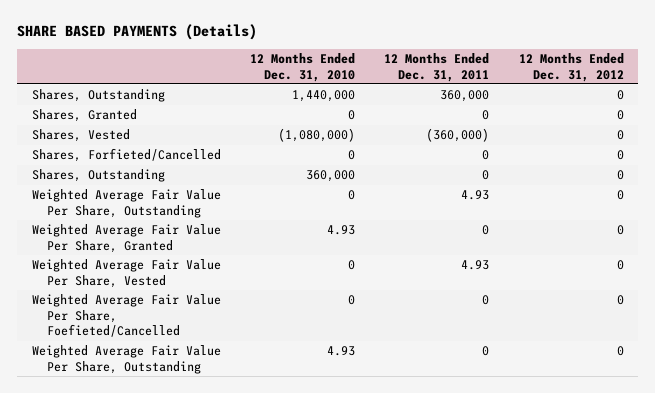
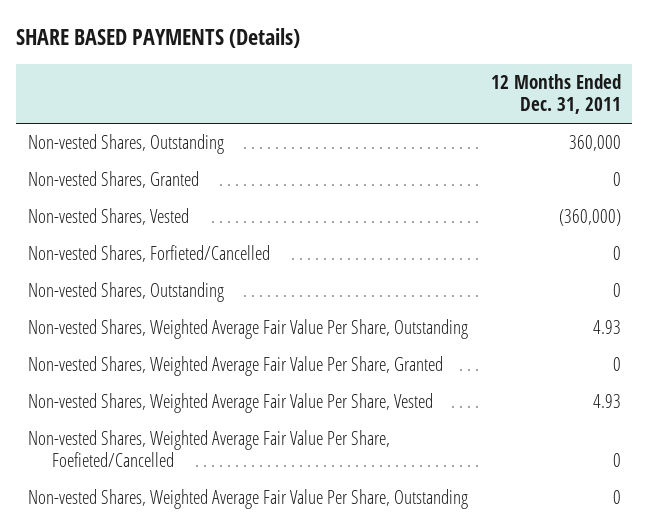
[250,53,356,82] 12 Months Ended Dec. 31, 2010 -> none
[518,53,624,82] 12 Months Ended Dec. 31, 2012 -> none
[31,89,165,103] Shares, Outstanding -> [27,134,224,155] Non-vested Shares, Outstanding
[31,109,137,123] Shares, Granted -> [27,171,199,189] Non-vested Shares, Granted
[31,129,130,143] Shares, Vested -> [27,208,189,226] Non-vested Shares, Vested
[31,148,221,163] Shares, Forfieted/Cancelled -> [27,245,270,263] Non-vested Shares, Forfieted/Cancelled
[31,169,165,183] Shares, Outstanding -> [27,282,224,303] Non-vested Shares, Outstanding
[31,189,221,218] Weighted Average Fair Value Per Share, Outstanding -> [27,319,468,340] Non-vested Shares, Weighted Average Fair Value Per Share, Outstanding
[31,224,221,253] Weighted Average Fair Value Per Share, Granted -> [27,356,443,377] Non-vested Shares, Weighted Average Fair Value Per Share, Granted
[31,259,221,288] Weighted Average Fair Value Per Share, Vested -> [27,393,433,414] Non-vested Shares, Weighted Average Fair Value Per Share, Vested
[31,294,221,338] Weighted Average Fair Value Per Share, Foefieted/Cancelled -> [27,430,390,468] Non-vested Shares, Weighted Average Fair Value Per Share, Foefieted/Cancelled
[31,345,221,374] Weighted Average Fair Value Per Share, Outstanding -> [27,489,468,510] Non-vested Shares, Weighted Average Fair Value Per Share, Outstanding

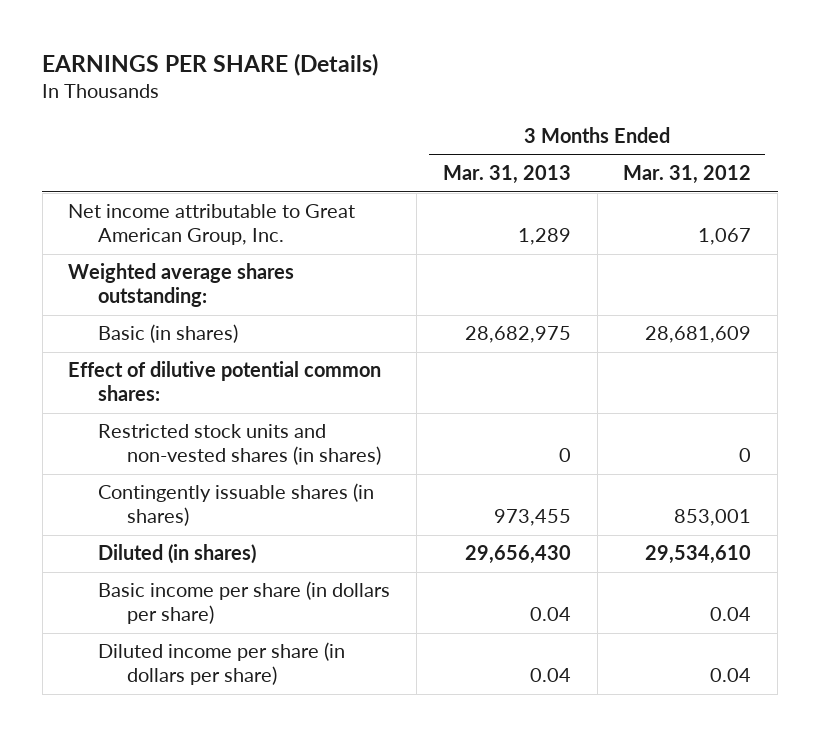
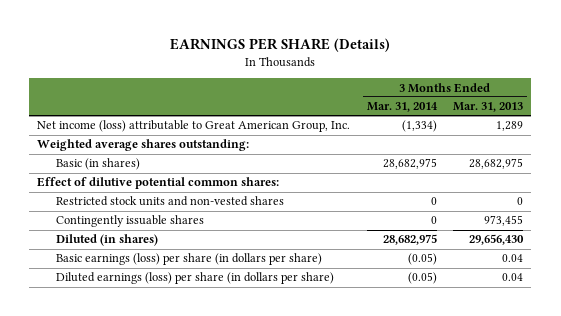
[623,165,752,185] Mar. 31, 2012 -> none
none -> [366,102,438,113] Mar. 31, 2014
[68,204,356,246] Net income attributable to Great American Group, Inc. -> [37,120,351,133] Net income (loss) attributable to Great American Group, Inc.
[97,424,381,466] Restricted stock units and non-vested shares (in shares) -> [55,196,284,207] Restricted stock units and non-vested shares
[97,483,374,527] Contingently issuable shares (in shares) -> [55,215,204,228] Contingently issuable shares
[97,581,390,625] Basic income per share (in dollars per share) -> [55,253,322,266] Basic earnings (loss) per share (in dollars per share)
[97,642,345,686] Diluted income per share (in dollars per share) -> [55,272,334,285] Diluted earnings (loss) per share (in dollars per share)

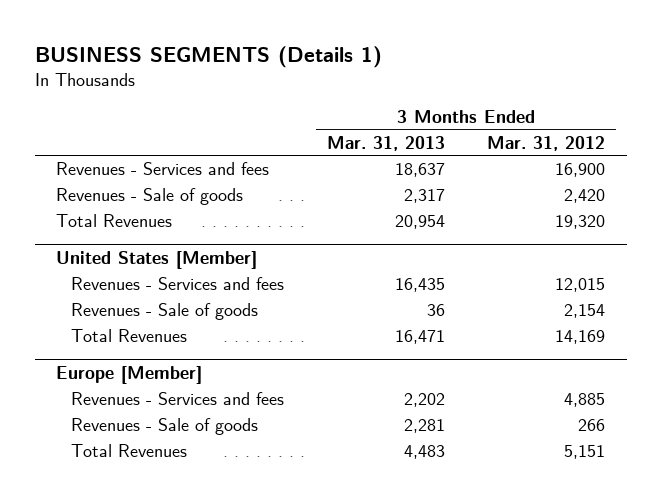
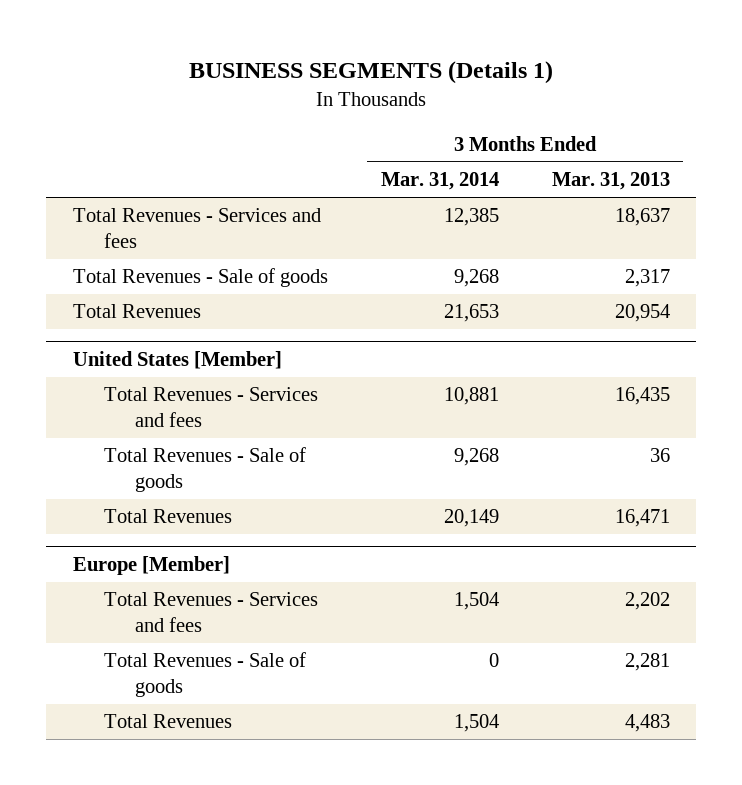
[487,135,606,151] Mar. 31, 2012 -> none
none -> [380,172,499,191] Mar. 31, 2014
[55,162,269,176] Revenues - Services and fees -> [72,208,321,249] Total Revenues - Services and fees
[55,188,243,206] Revenues - Sale of goods -> [72,268,328,288] Total Revenues - Sale of goods
[71,277,285,291] Revenues - Services and fees -> [103,387,318,428] Total Revenues - Services and fees
[71,303,259,321] Revenues - Sale of goods -> [103,447,306,493] Total Revenues - Sale of goods
[71,392,285,406] Revenues - Services and fees -> [103,592,318,633] Total Revenues - Services and fees
[71,418,259,436] Revenues - Sale of goods -> [103,652,306,698] Total Revenues - Sale of goods

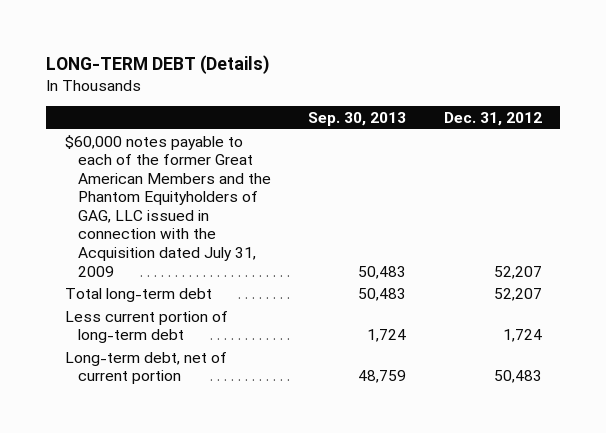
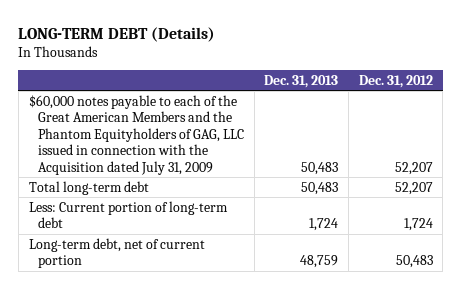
[308,111,407,126] Sep. 30, 2013 -> none
none -> [264,74,339,88] Dec. 31, 2013
[64,134,272,277] $60,000 notes payable to each of the former Great American Members and the Phantom Equityholders of GAG, LLC issued in connection with the Acquisition dated July 31, 2009 -> [28,94,245,175] $60,000 notes payable to each of the Great American Members and the Phantom Equityholders of GAG, LLC issued in connection with the Acquisition dated July 31, 2009
[64,310,228,344] Less current portion of long-term debt -> [28,200,228,229] Less: Current portion of long-term debt

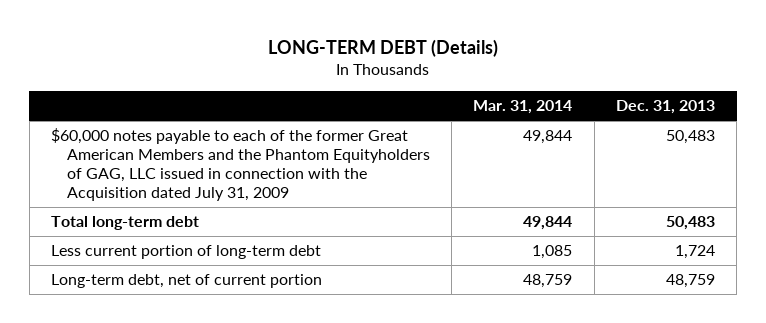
[358,74,433,88] Dec. 31, 2012 -> none
none -> [473,100,573,115] Mar. 31, 2014
[28,94,245,175] $60,000 notes payable to each of the Great American Members and the Phantom Equityholders of GAG, LLC issued in connection with the Acquisition dated July 31, 2009 -> [50,128,430,202] $60,000 notes payable to each of the former Great American Members and the Phantom Equityholders of GAG, LLC issued in connection with the Acquisition dated July 31, 2009
[28,200,228,229] Less: Current portion of long-term debt -> [50,245,321,260] Less current portion of long-term debt

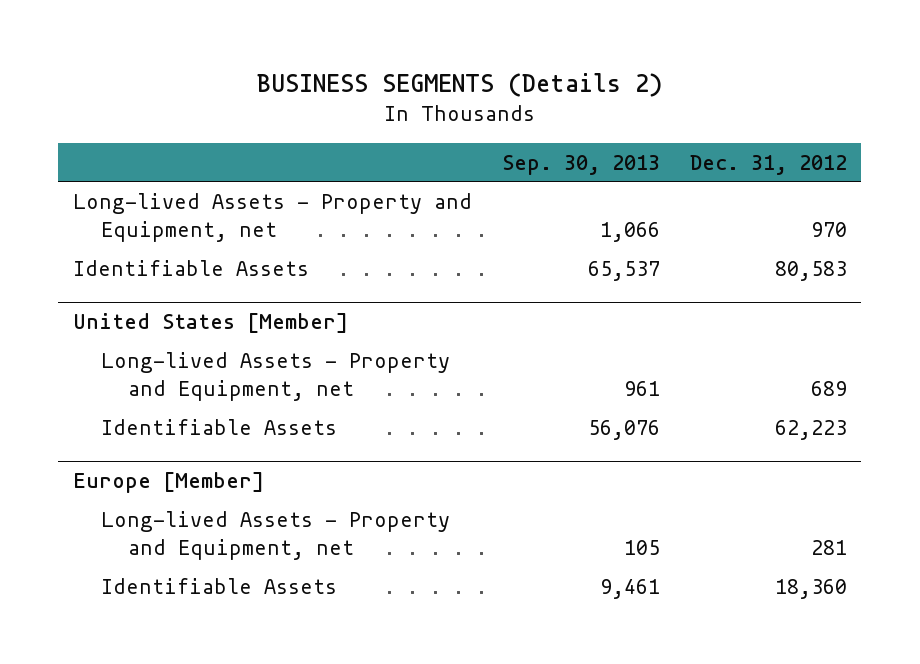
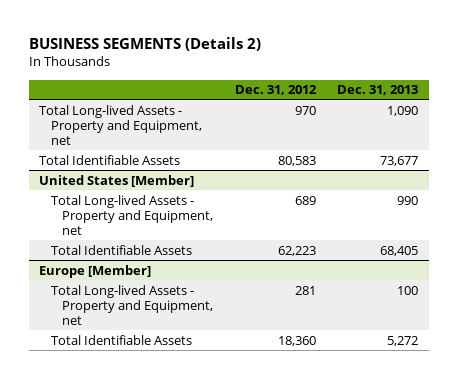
[501,154,660,175] Sep. 30, 2013 -> none
none -> [337,85,419,96] Dec. 31, 2013
[73,192,473,242] Long-lived Assets - Property and Equipment, net -> [39,104,202,146] Total Long-lived Assets - Property and Equipment, net
[73,259,310,276] Identifiable Assets -> [39,154,181,165] Total Identifiable Assets
[100,351,450,401] Long-lived Assets - Property and Equipment, net -> [50,194,214,236] Total Long-lived Assets - Property and Equipment, net
[100,418,337,435] Identifiable Assets -> [50,244,192,255] Total Identifiable Assets
[100,510,450,560] Long-lived Assets - Property and Equipment, net -> [50,284,214,326] Total Long-lived Assets - Property and Equipment, net
[100,577,337,594] Identifiable Assets -> [50,334,192,345] Total Identifiable Assets

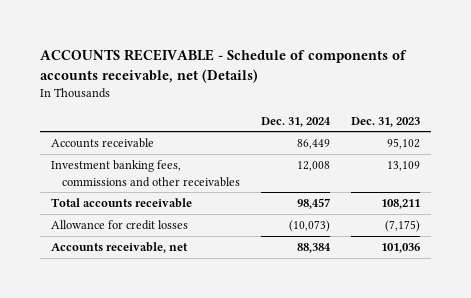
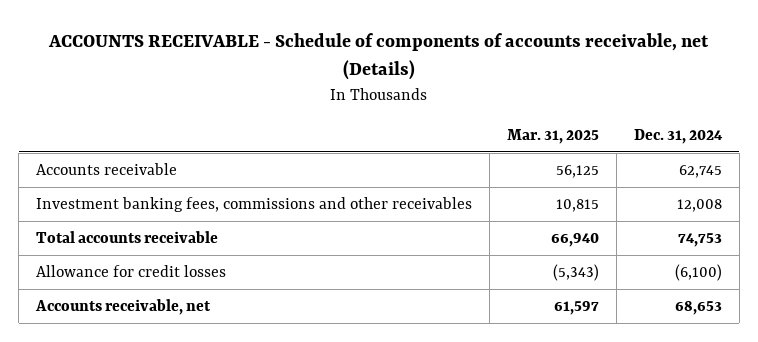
[351,116,421,127] Dec. 31, 2023 -> none
none -> [506,128,599,144] Mar. 31, 2025
[297,139,331,150] 86,449 -> [678,165,722,179] 62,745
[297,198,331,210] 98,457 -> [677,233,722,248] 74,753
[289,220,331,233] (10,073) -> [674,264,722,282] (6,100)
[297,243,332,254] 88,384 -> [674,301,722,316] 68,653

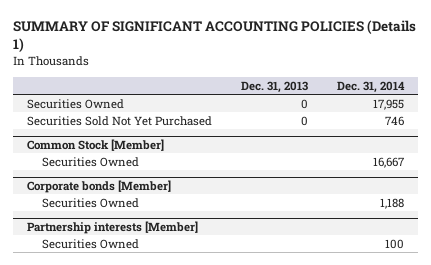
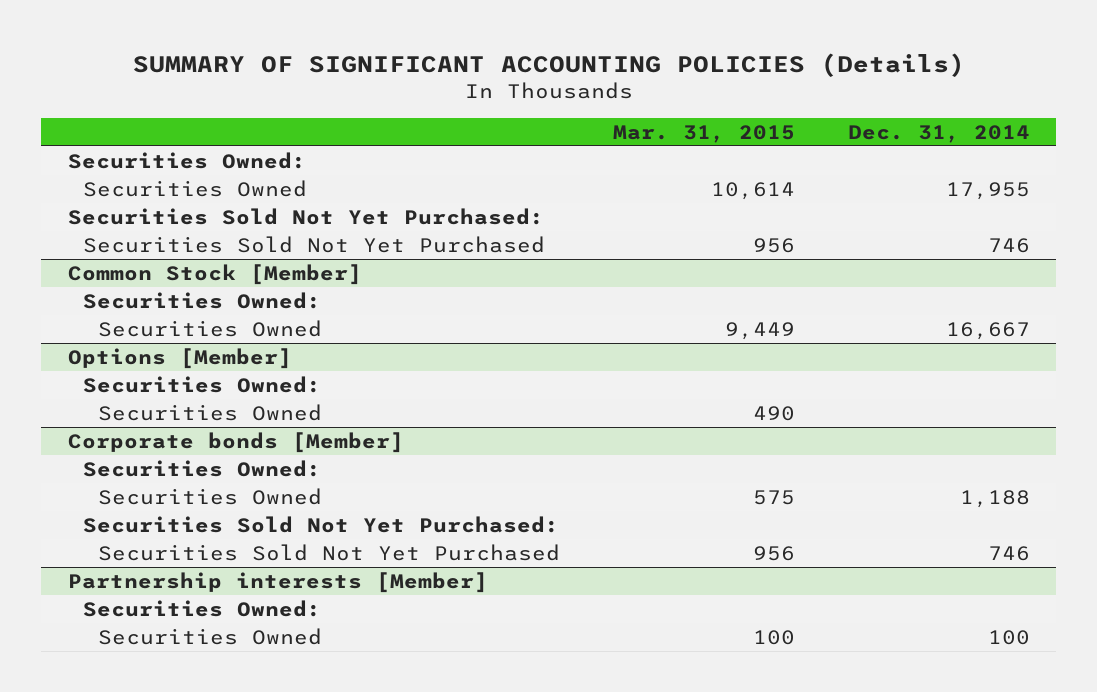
[12,20,416,53] SUMMARY OF SIGNIFICANT ACCOUNTING POLICIES (Details 1) -> [132,52,965,77] SUMMARY OF SIGNIFICANT ACCOUNTING POLICIES (Details)
[241,80,309,93] Dec. 31, 2013 -> none
none -> [612,124,795,143] Mar. 31, 2015
none -> [67,152,306,170] Securities Owned:
none -> [67,208,544,226] Securities Sold Not Yet Purchased:
none -> [82,292,321,310] Securities Owned:
none -> [67,348,292,370] Options [Member]
none -> [82,376,321,394] Securities Owned:
none -> [98,404,323,422] Securities Owned
none -> [82,460,321,478] Securities Owned:
none -> [82,516,559,534] Securities Sold Not Yet Purchased:
none -> [98,544,561,562] Securities Sold Not Yet Purchased
none -> [82,600,321,618] Securities Owned:

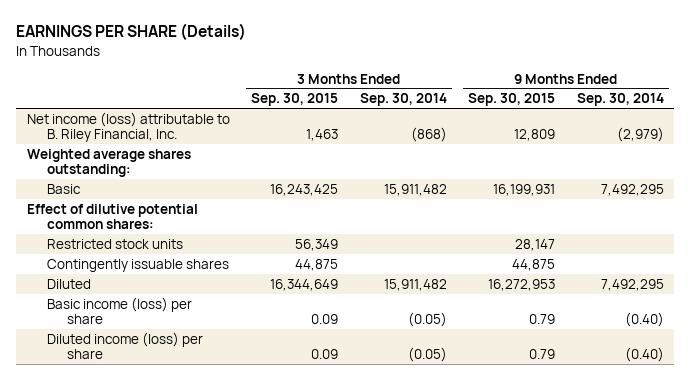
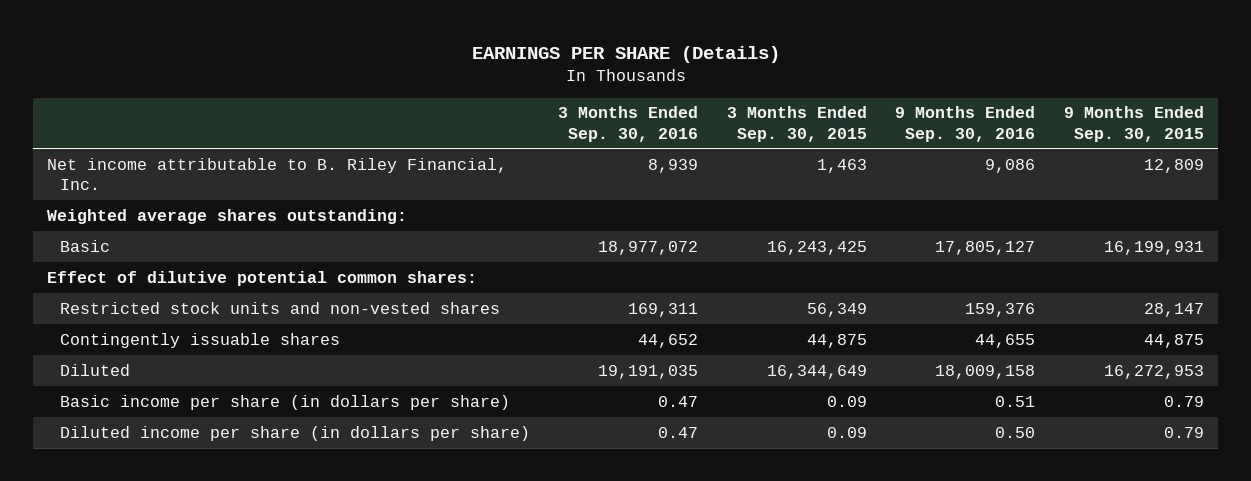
[359,93,447,107] Sep. 30, 2014 -> none
[576,93,664,107] Sep. 30, 2014 -> none
none -> [558,106,699,142] 3 Months Ended Sep. 30, 2016
none -> [895,106,1036,142] 9 Months Ended Sep. 30, 2016
[26,111,230,143] Net income (loss) attributable to B. Riley Financial, Inc. -> [47,157,508,191] Net income attributable to B. Riley Financial, Inc.
[46,238,183,249] Restricted stock units -> [60,301,501,314] Restricted stock units and non-vested shares
[46,296,192,325] Basic income (loss) per share -> [60,394,511,410] Basic income per share (in dollars per share)
[46,331,203,360] Diluted income (loss) per share -> [60,425,531,441] Diluted income per share (in dollars per share)

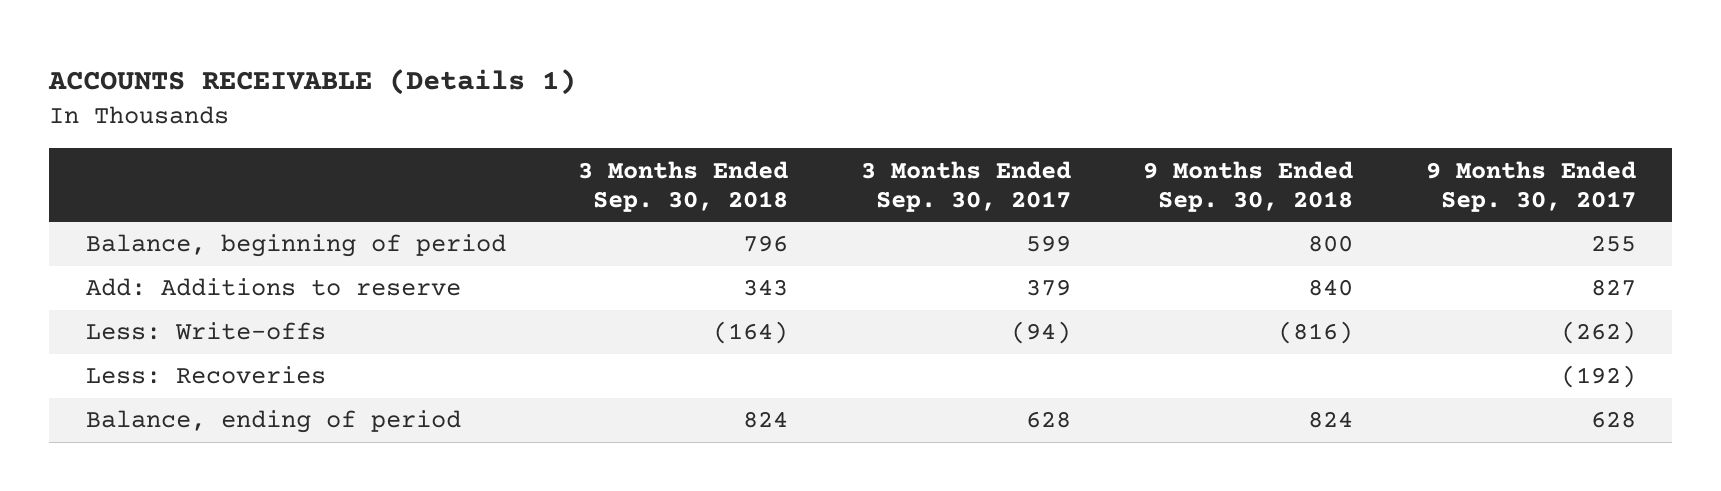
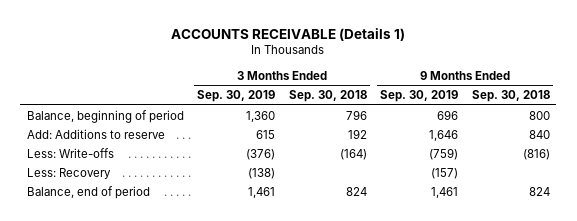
[860,160,1071,212] 3 Months Ended Sep. 30, 2017 -> none
[1425,160,1636,212] 9 Months Ended Sep. 30, 2017 -> none
none -> [197,90,276,103] Sep. 30, 2019
none -> [380,90,459,103] Sep. 30, 2019
[743,279,789,297] 343 -> [347,128,367,139] 192
[85,366,326,385] Less: Recoveries -> [27,167,112,179] Less: Recovery
[85,410,461,434] Balance, ending of period -> [27,185,151,199] Balance, end of period

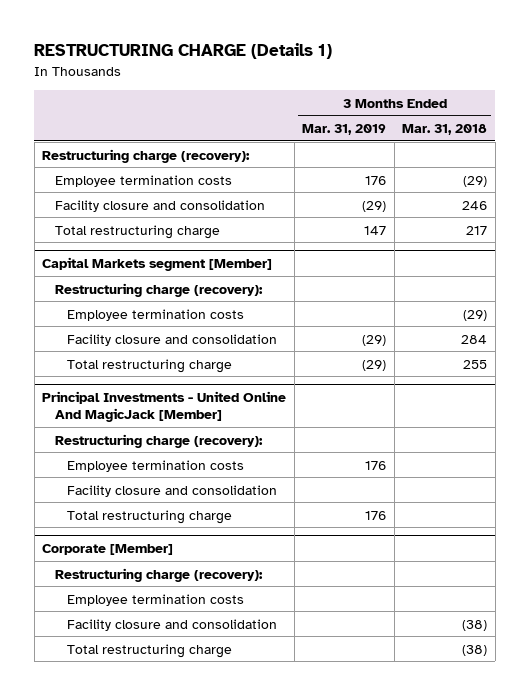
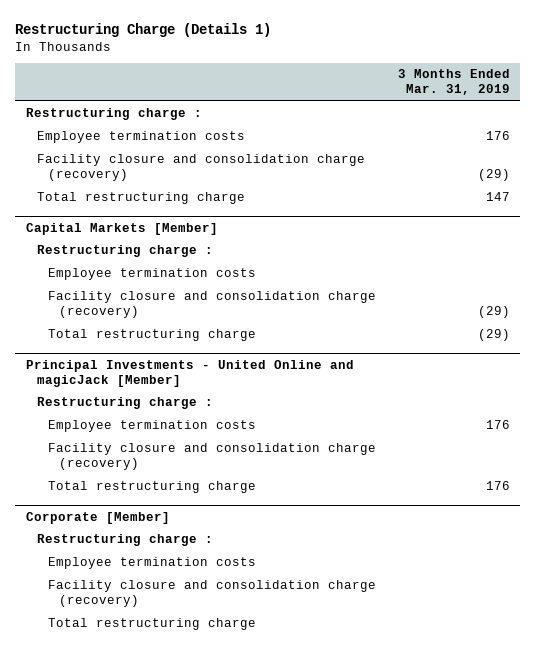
[34,43,333,60] RESTRUCTURING CHARGE (Details 1) -> [15,23,272,38] Restructuring Charge (Details 1)
[402,123,488,135] Mar. 31, 2018 -> none
[42,148,251,163] Restructuring charge (recovery): -> [25,108,202,121] Restructuring charge :
[54,199,265,212] Facility closure and consolidation -> [36,154,365,182] Facility closure and consolidation charge (recovery)
[42,256,273,271] Capital Markets segment [Member] -> [25,222,218,235] Capital Markets [Member]
[54,282,263,297] Restructuring charge (recovery): -> [36,245,213,258] Restructuring charge :
[67,333,278,346] Facility closure and consolidation -> [47,291,376,319] Facility closure and consolidation charge (recovery)
[42,390,287,422] Principal Investments - United Online And MagicJack [Member] -> [25,359,354,387] Principal Investments - United Online and magicJack [Member]
[54,433,263,448] Restructuring charge (recovery): -> [36,397,213,410] Restructuring charge :
[67,484,278,497] Facility closure and consolidation -> [47,443,376,471] Facility closure and consolidation charge (recovery)
[54,567,263,582] Restructuring charge (recovery): -> [36,534,213,547] Restructuring charge :
[67,618,278,631] Facility closure and consolidation -> [47,580,376,608] Facility closure and consolidation charge (recovery)

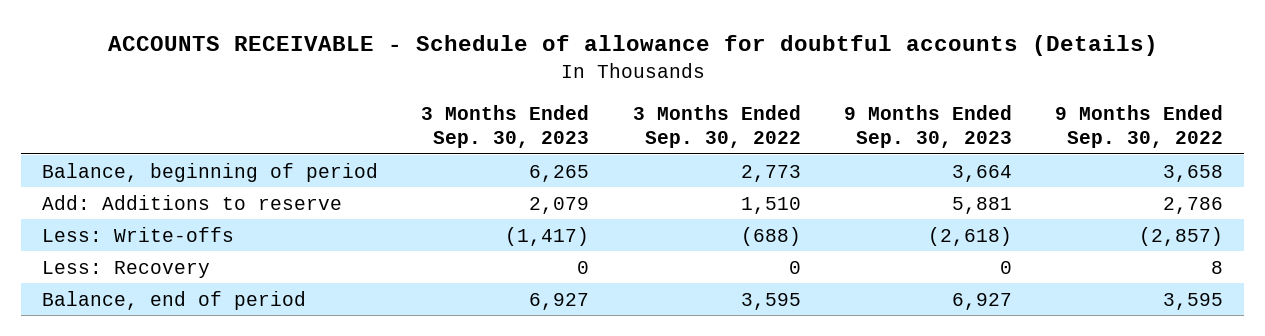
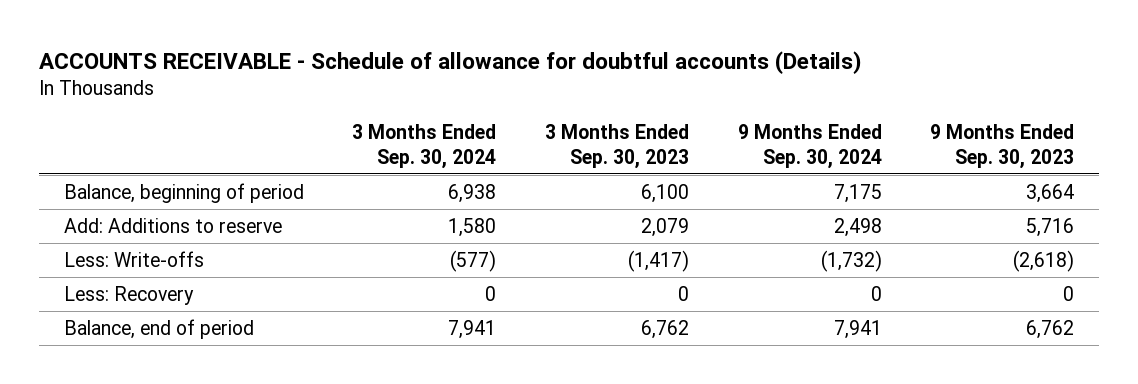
[632,104,801,149] 3 Months Ended Sep. 30, 2022 -> none
[1054,104,1223,149] 9 Months Ended Sep. 30, 2022 -> none
none -> [352,123,497,169] 3 Months Ended Sep. 30, 2024
none -> [737,123,882,169] 9 Months Ended Sep. 30, 2024
[529,164,590,182] 6,265 -> [640,183,689,203] 6,100
[951,196,1012,214] 5,881 -> [1026,217,1075,237] 5,716
[529,292,590,310] 6,927 -> [640,319,689,339] 6,762
[951,292,1012,310] 6,927 -> [1026,319,1075,339] 6,762

